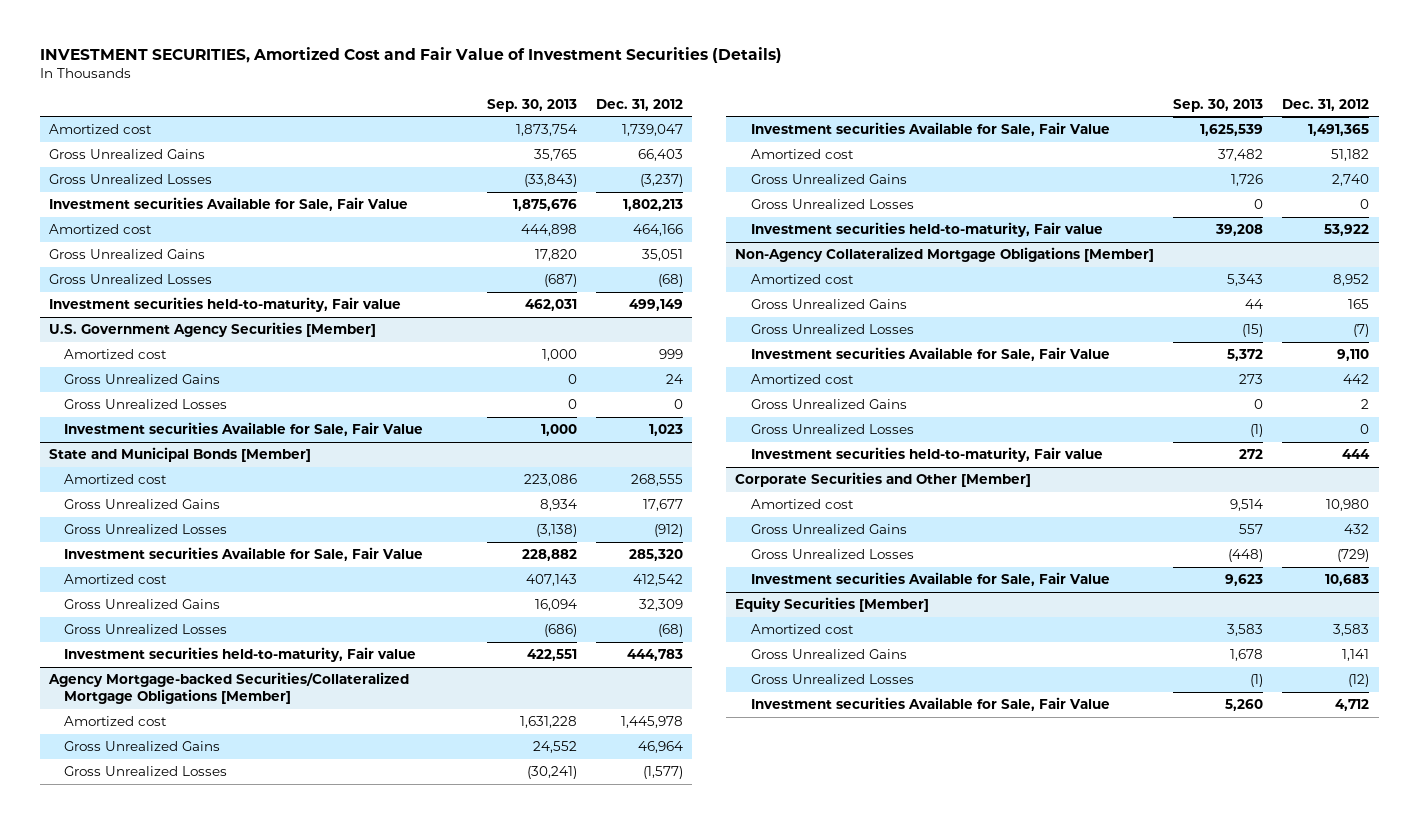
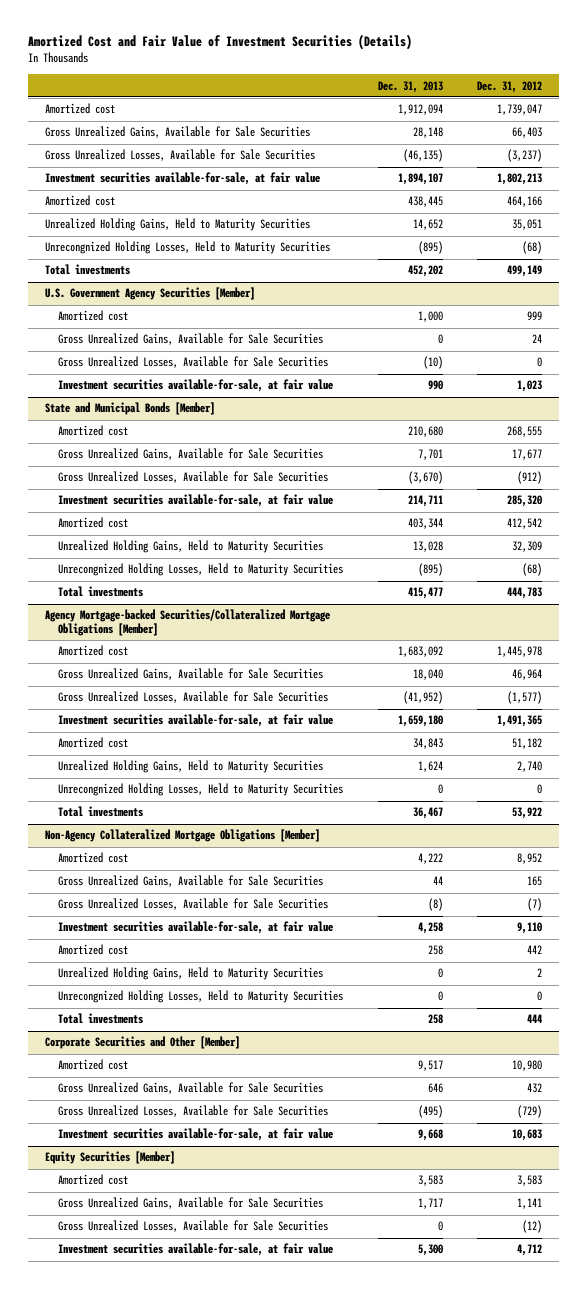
[39,47,782,64] INVESTMENT SECURITIES, Amortized Cost and Fair Value of Investment Securities (Details) -> [27,34,412,51] Amortized Cost and Fair Value of Investment Securities (Details)
[486,98,577,112] Sep. 30, 2013 -> none
none -> [377,80,443,93] Dec. 31, 2013
[49,148,206,159] Gross Unrealized Gains -> [44,126,310,139] Gross Unrealized Gains, Available for Sale Securities
[49,173,213,184] Gross Unrealized Losses -> [44,149,315,162] Gross Unrealized Losses, Available for Sale Securities
[49,196,409,211] Investment securities Available for Sale, Fair Value -> [44,172,320,186] Investment securities available-for-sale, at fair value
[49,248,206,259] Gross Unrealized Gains -> [44,218,310,232] Unrealized Holding Gains, Held to Maturity Securities
[49,273,213,284] Gross Unrealized Losses -> [44,241,330,255] Unrecongnized Holding Losses, Held to Maturity Securities
[49,296,402,312] Investment securities held-to-maturity, Fair value -> [44,264,130,276] Total investments
[64,373,221,384] Gross Unrealized Gains -> [58,333,324,346] Gross Unrealized Gains, Available for Sale Securities
[64,398,228,409] Gross Unrealized Losses -> [58,356,329,369] Gross Unrealized Losses, Available for Sale Securities
[64,421,424,436] Investment securities Available for Sale, Fair Value -> [58,379,334,393] Investment securities available-for-sale, at fair value
[64,498,221,509] Gross Unrealized Gains -> [58,448,324,461] Gross Unrealized Gains, Available for Sale Securities
[64,523,228,534] Gross Unrealized Losses -> [58,471,329,484] Gross Unrealized Losses, Available for Sale Securities
[64,546,424,561] Investment securities Available for Sale, Fair Value -> [58,494,334,508] Investment securities available-for-sale, at fair value
[64,598,221,609] Gross Unrealized Gains -> [58,540,324,554] Unrealized Holding Gains, Held to Maturity Securities
[64,623,228,634] Gross Unrealized Losses -> [58,563,344,577] Unrecongnized Holding Losses, Held to Maturity Securities
[64,646,417,662] Investment securities held-to-maturity, Fair value -> [58,586,144,598] Total investments
[64,740,221,751] Gross Unrealized Gains -> [58,668,324,681] Gross Unrealized Gains, Available for Sale Securities
[64,765,228,776] Gross Unrealized Losses -> [58,691,329,704] Gross Unrealized Losses, Available for Sale Securities
[750,121,1110,136] Investment securities Available for Sale, Fair Value -> [58,714,334,728] Investment securities available-for-sale, at fair value
[750,173,907,184] Gross Unrealized Gains -> [58,760,324,774] Unrealized Holding Gains, Held to Maturity Securities
[750,198,914,209] Gross Unrealized Losses -> [58,783,344,797] Unrecongnized Holding Losses, Held to Maturity Securities
[750,221,1103,237] Investment securities held-to-maturity, Fair value -> [58,806,144,818] Total investments
[750,298,907,309] Gross Unrealized Gains -> [58,875,324,888] Gross Unrealized Gains, Available for Sale Securities
[750,323,914,334] Gross Unrealized Losses -> [58,898,329,911] Gross Unrealized Losses, Available for Sale Securities
[750,346,1110,361] Investment securities Available for Sale, Fair Value -> [58,921,334,935] Investment securities available-for-sale, at fair value
[750,398,907,409] Gross Unrealized Gains -> [58,967,324,981] Unrealized Holding Gains, Held to Maturity Securities
[750,423,914,434] Gross Unrealized Losses -> [58,990,344,1004] Unrecongnized Holding Losses, Held to Maturity Securities
[750,446,1103,462] Investment securities held-to-maturity, Fair value -> [58,1013,144,1025] Total investments
[750,523,907,534] Gross Unrealized Gains -> [58,1082,324,1095] Gross Unrealized Gains, Available for Sale Securities
[750,548,914,559] Gross Unrealized Losses -> [58,1105,329,1118] Gross Unrealized Losses, Available for Sale Securities
[750,571,1110,586] Investment securities Available for Sale, Fair Value -> [58,1128,334,1142] Investment securities available-for-sale, at fair value
[750,648,907,659] Gross Unrealized Gains -> [58,1197,324,1210] Gross Unrealized Gains, Available for Sale Securities
[750,673,914,684] Gross Unrealized Losses -> [58,1220,329,1233] Gross Unrealized Losses, Available for Sale Securities
[750,696,1110,711] Investment securities Available for Sale, Fair Value -> [58,1243,334,1257] Investment securities available-for-sale, at fair value

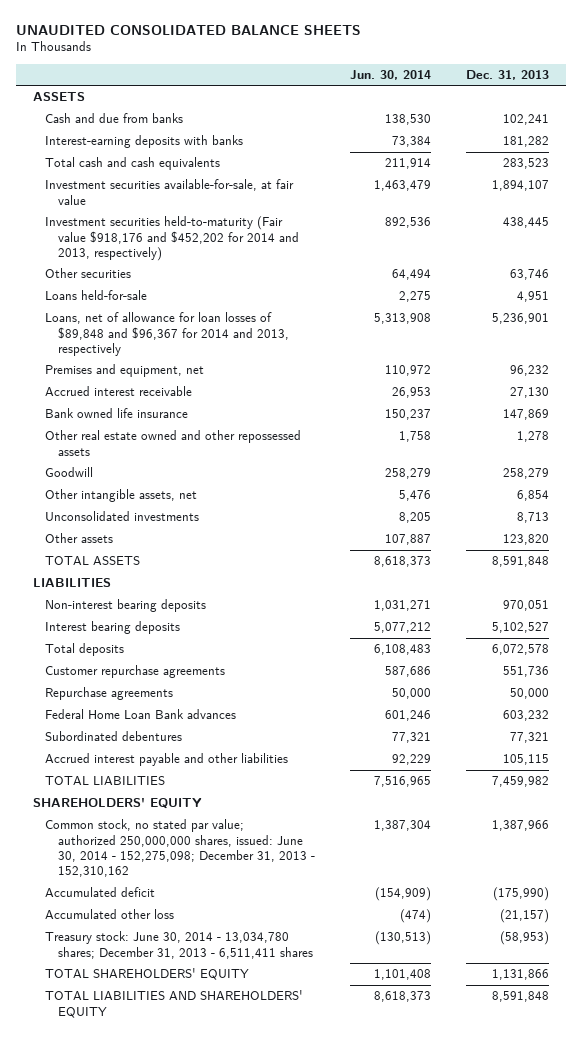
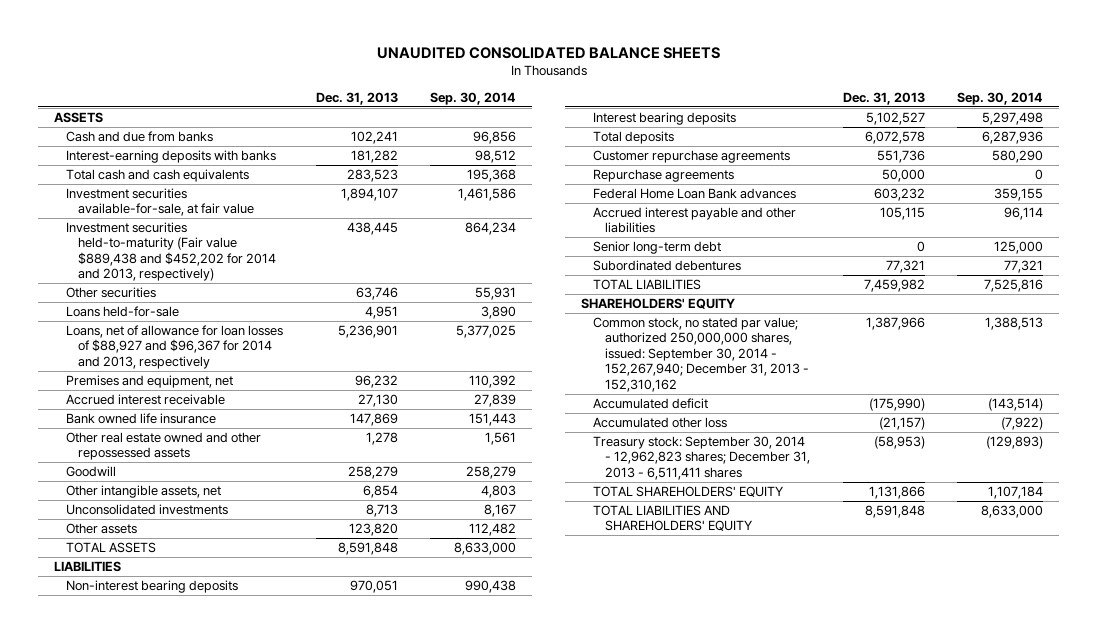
[349,69,431,80] Jun. 30, 2014 -> none
none -> [430,92,517,106] Sep. 30, 2014
[45,216,299,261] Investment securities held-to-maturity (Fair value $918,176 and $452,202 for 2014 and 2013, respectively) -> [66,221,276,282] Investment securities held-to-maturity (Fair value $889,438 and $452,202 for 2014 and 2013, respectively)
[45,312,289,356] Loans, net of allowance for loan losses of $89,848 and $96,367 for 2014 and 2013, respectively -> [66,324,284,369] Loans, net of allowance for loan losses of $88,927 and $96,367 for 2014 and 2013, respectively
none -> [592,240,721,254] Senior long-term debt
[45,731,183,742] Subordinated debentures -> [592,259,741,271] Subordinated debentures
[45,819,315,878] Common stock, no stated par value; authorized 250,000,000 shares, issued: June 30, 2014 - 152,275,098; December 31, 2013 - 152,310,162 -> [592,316,809,392] Common stock, no stated par value; authorized 250,000,000 shares, issued: September 30, 2014 - 152,267,940; December 31, 2013 - 152,310,162
[45,931,313,959] Treasury stock: June 30, 2014 - 13,034,780 shares; December 31, 2013 - 6,511,411 shares -> [592,435,810,480] Treasury stock: September 30, 2014 - 12,962,823 shares; December 31, 2013 - 6,511,411 shares

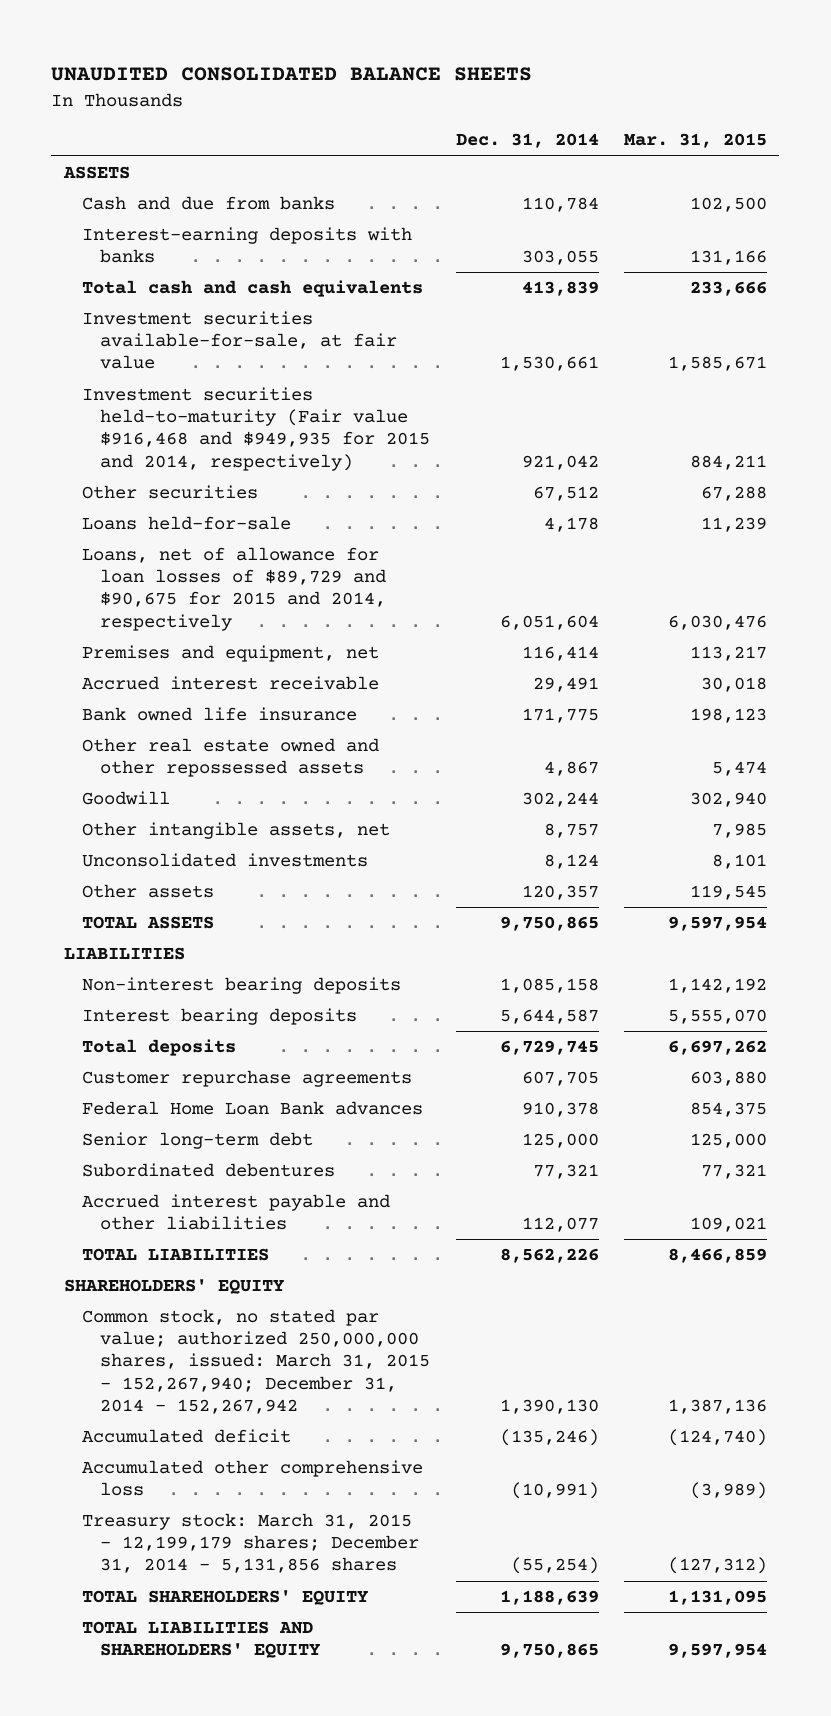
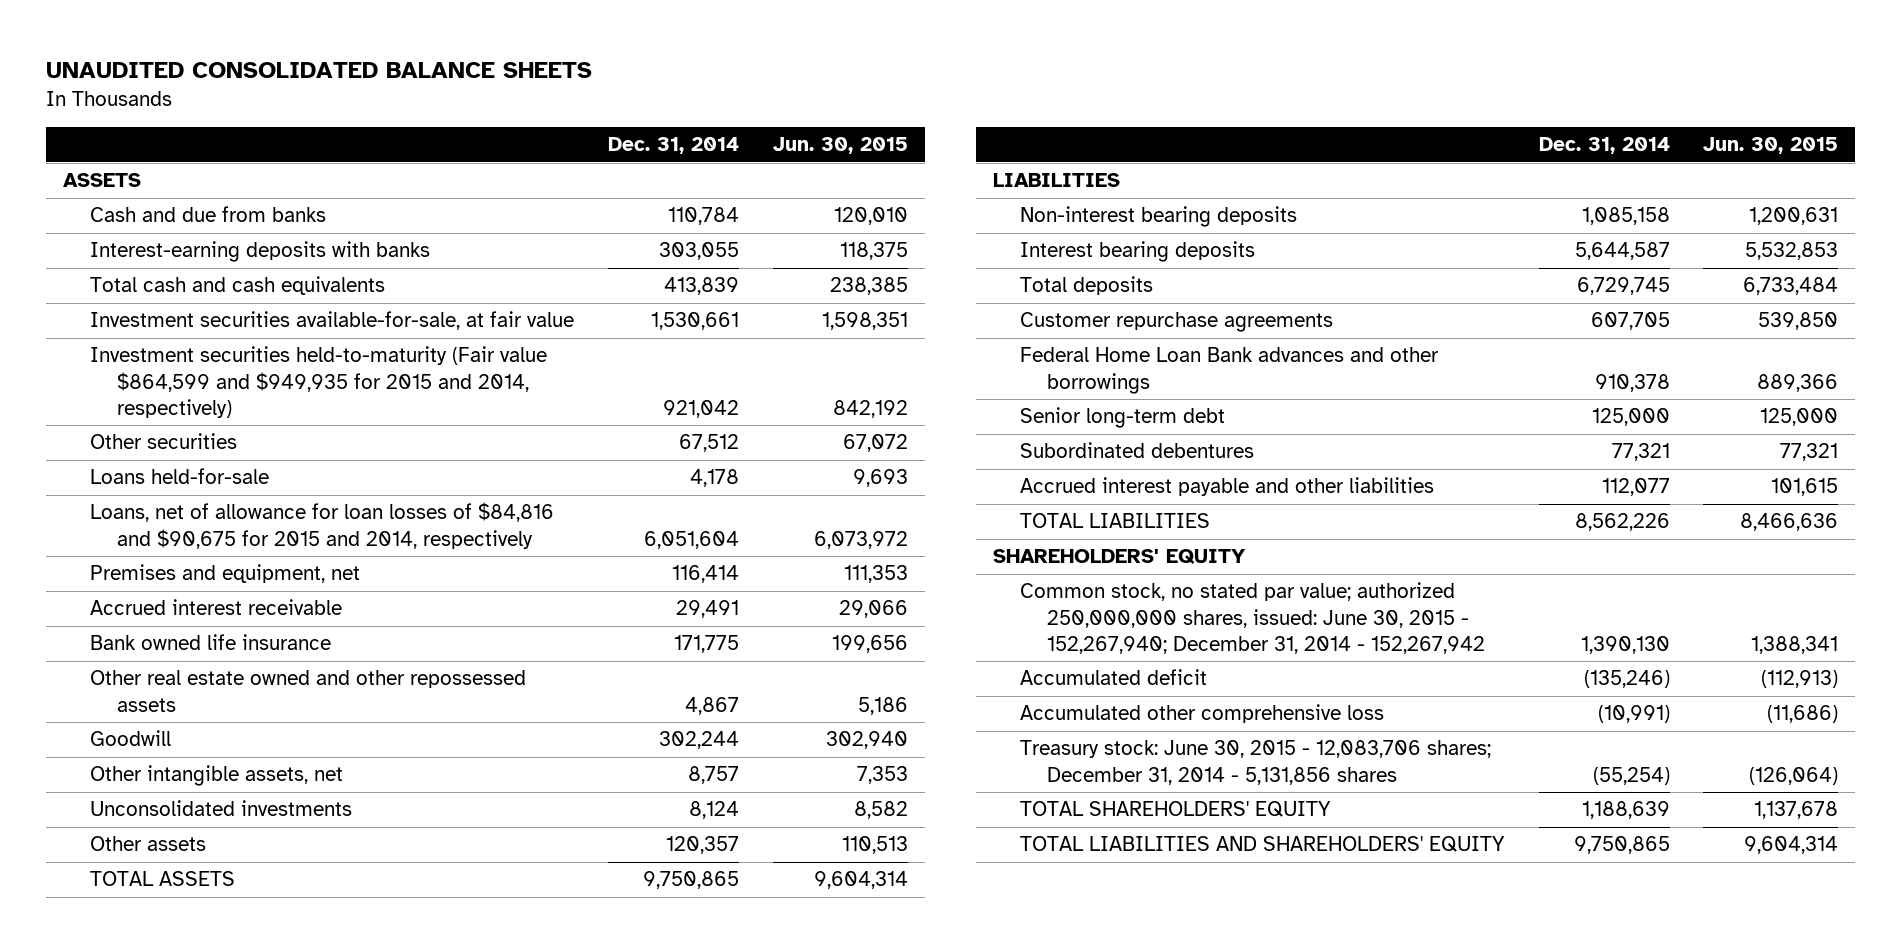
[623,133,767,149] Mar. 31, 2015 -> none
none -> [772,137,908,155] Jun. 30, 2015
[82,386,431,471] Investment securities held-to-maturity (Fair value $916,468 and $949,935 for 2015 and 2014, respectively) -> [89,346,547,419] Investment securities held-to-maturity (Fair value $864,599 and $949,935 for 2015 and 2014, respectively)
[82,546,387,631] Loans, net of allowance for loan losses of $89,729 and $90,675 for 2015 and 2014, respectively -> [89,502,554,549] Loans, net of allowance for loan losses of $84,816 and $90,675 for 2015 and 2014, respectively
[82,1100,424,1115] Federal Home Loan Bank advances -> [1020,347,1440,394] Federal Home Loan Bank advances and other borrowings
[82,1308,431,1415] Common stock, no stated par value; authorized 250,000,000 shares, issued: March 31, 2015 - 152,267,940; December 31, 2014 - 152,267,942 -> [1020,582,1485,655] Common stock, no stated par value; authorized 250,000,000 shares, issued: June 30, 2015 - 152,267,940; December 31, 2014 - 152,267,942
[82,1512,420,1574] Treasury stock: March 31, 2015 - 12,199,179 shares; December 31, 2014 - 5,131,856 shares -> [1020,740,1492,785] Treasury stock: June 30, 2015 - 12,083,706 shares; December 31, 2014 - 5,131,856 shares

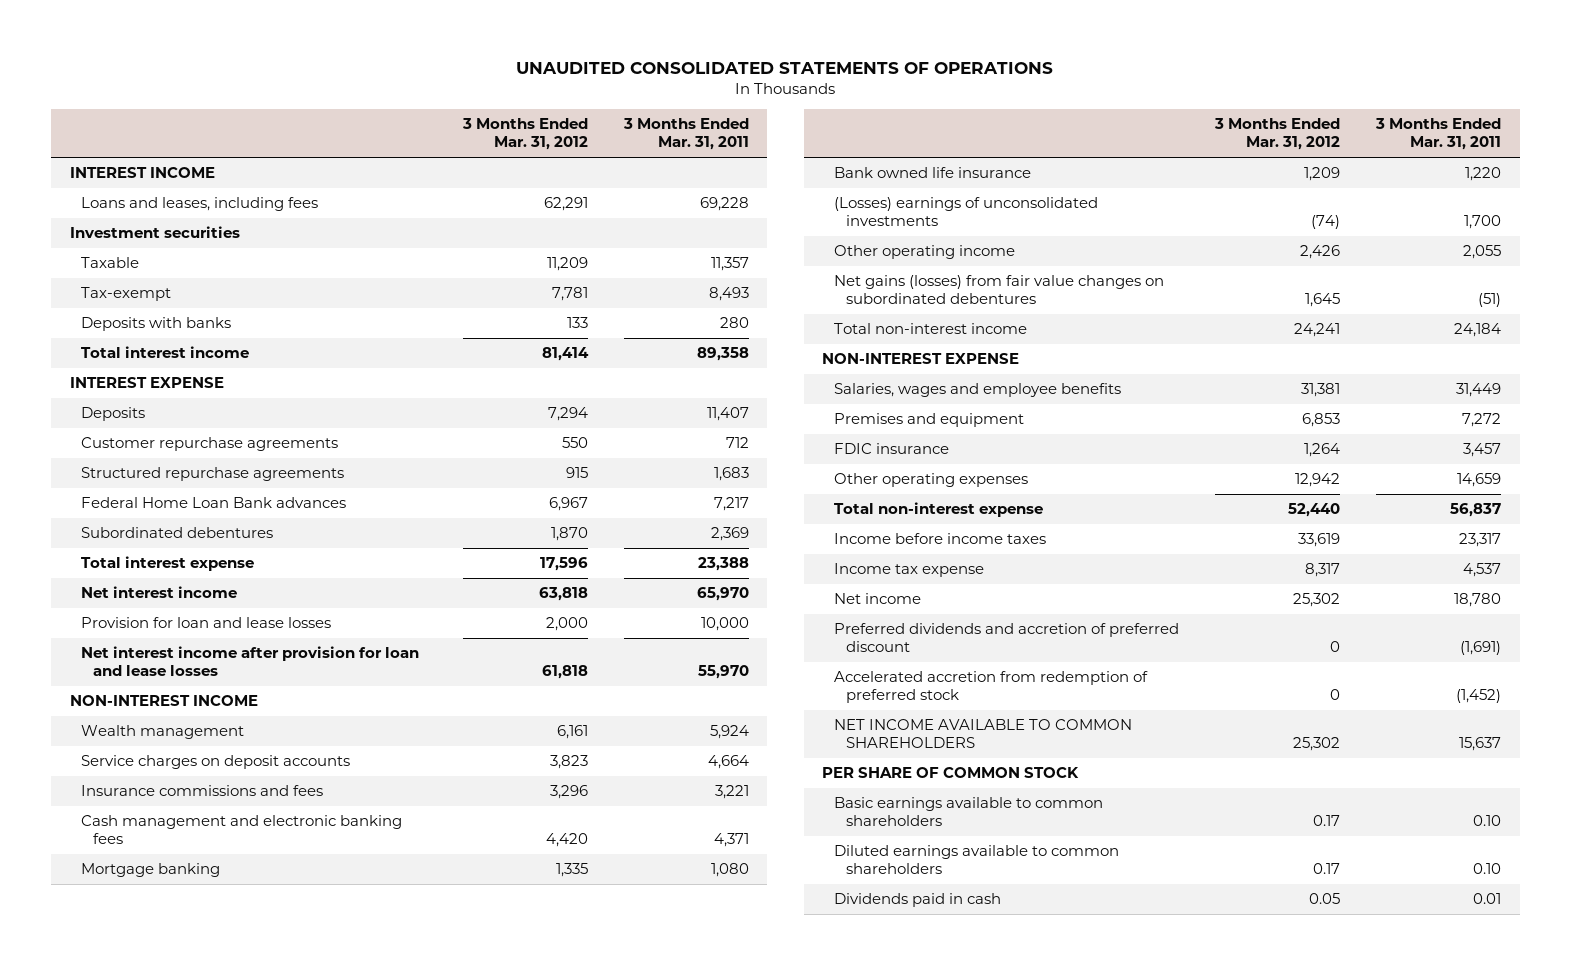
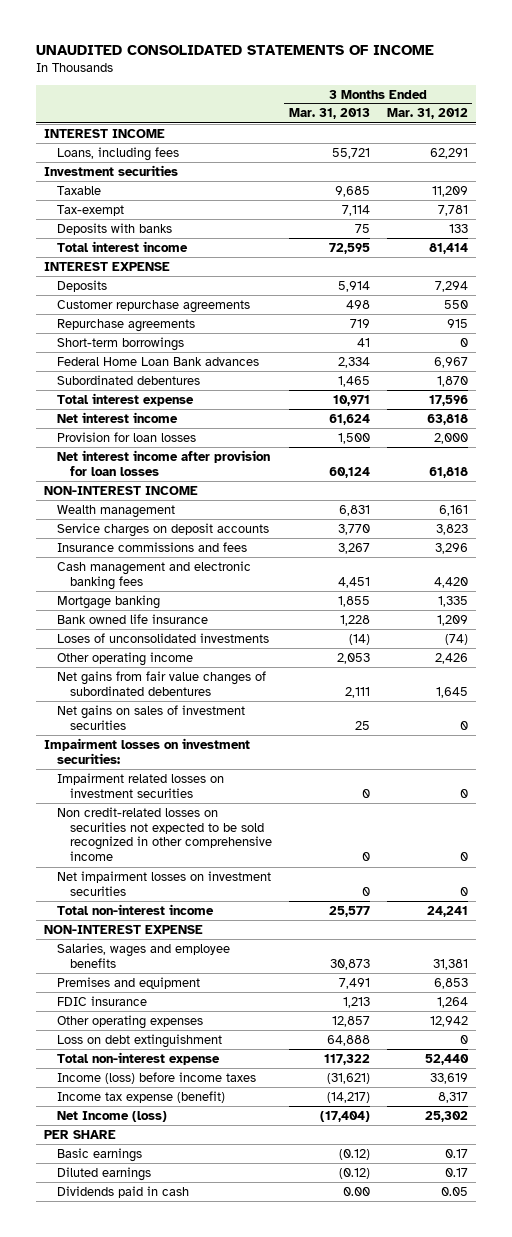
[516,62,1054,75] UNAUDITED CONSOLIDATED STATEMENTS OF OPERATIONS -> [35,45,434,56] UNAUDITED CONSOLIDATED STATEMENTS OF INCOME
[622,118,749,151] 3 Months Ended Mar. 31, 2011 -> none
none -> [288,108,370,120] Mar. 31, 2013
[81,197,319,212] Loans and leases, including fees -> [56,146,179,161] Loans, including fees
[81,467,345,482] Structured repurchase agreements -> [56,318,195,332] Repurchase agreements
none -> [56,336,184,351] Short-term borrowings
[81,617,332,629] Provision for loan and lease losses -> [56,431,196,442] Provision for loan losses
[81,646,420,677] Net interest income after provision for loan and lease losses -> [56,449,270,476] Net interest income after provision for loan losses
[833,197,1098,227] (Losses) earnings of unconsolidated investments -> [56,632,269,643] Loses of unconsolidated investments
[833,275,1164,305] Net gains (losses) from fair value changes on subordinated debentures -> [56,670,266,696] Net gains from fair value changes of subordinated debentures
none -> [56,704,245,730] Net gains on sales of investment securities
none -> [44,737,251,764] Impairment losses on investment securities:
none -> [56,772,224,798] Impairment related losses on investment securities
none -> [56,806,272,862] Non credit-related losses on securities not expected to be sold recognized in other comprehensive income
none -> [56,870,271,896] Net impairment losses on investment securities
none -> [56,1033,222,1048] Loss on debt extinguishment
[833,623,1179,653] Preferred dividends and accretion of preferred discount -> none
[833,671,1148,704] Accelerated accretion from redemption of preferred stock -> none
[833,719,1132,749] NET INCOME AVAILABLE TO COMMON SHAREHOLDERS -> none
[833,533,1046,545] Income before income taxes -> [56,1071,256,1084] Income (loss) before income taxes
[833,563,984,578] Income tax expense -> [56,1090,225,1103] Income tax expense (benefit)
[833,593,921,605] Net income -> [56,1110,167,1122] Net Income (loss)
[822,767,1080,779] PER SHARE OF COMMON STOCK -> [44,1129,117,1139] PER SHARE
[833,797,1103,827] Basic earnings available to common shareholders -> [56,1147,142,1162] Basic earnings
[833,845,1119,875] Diluted earnings available to common shareholders -> [56,1166,151,1181] Diluted earnings

